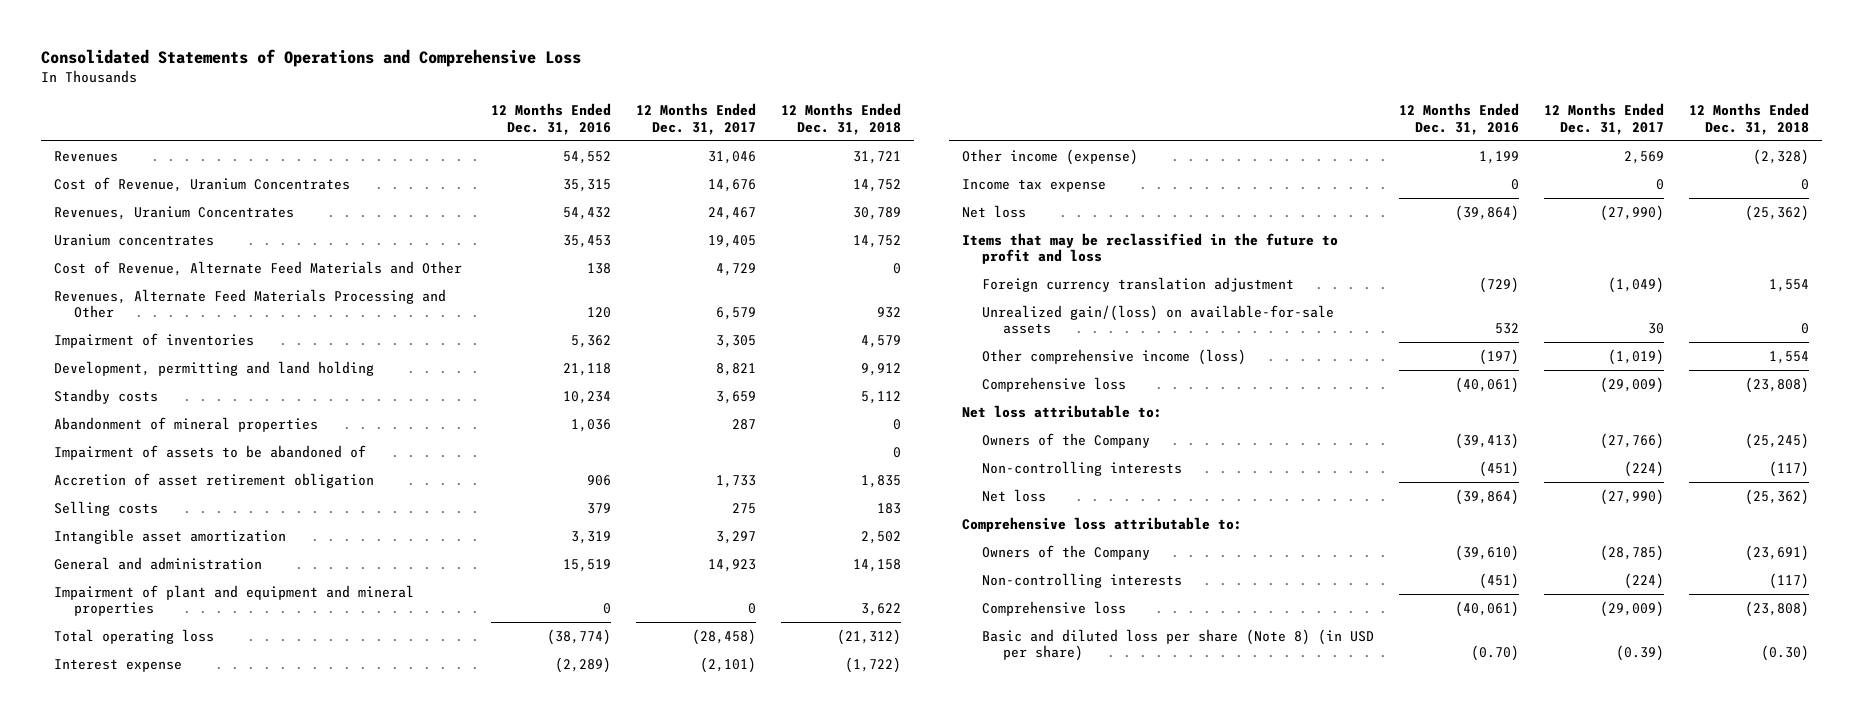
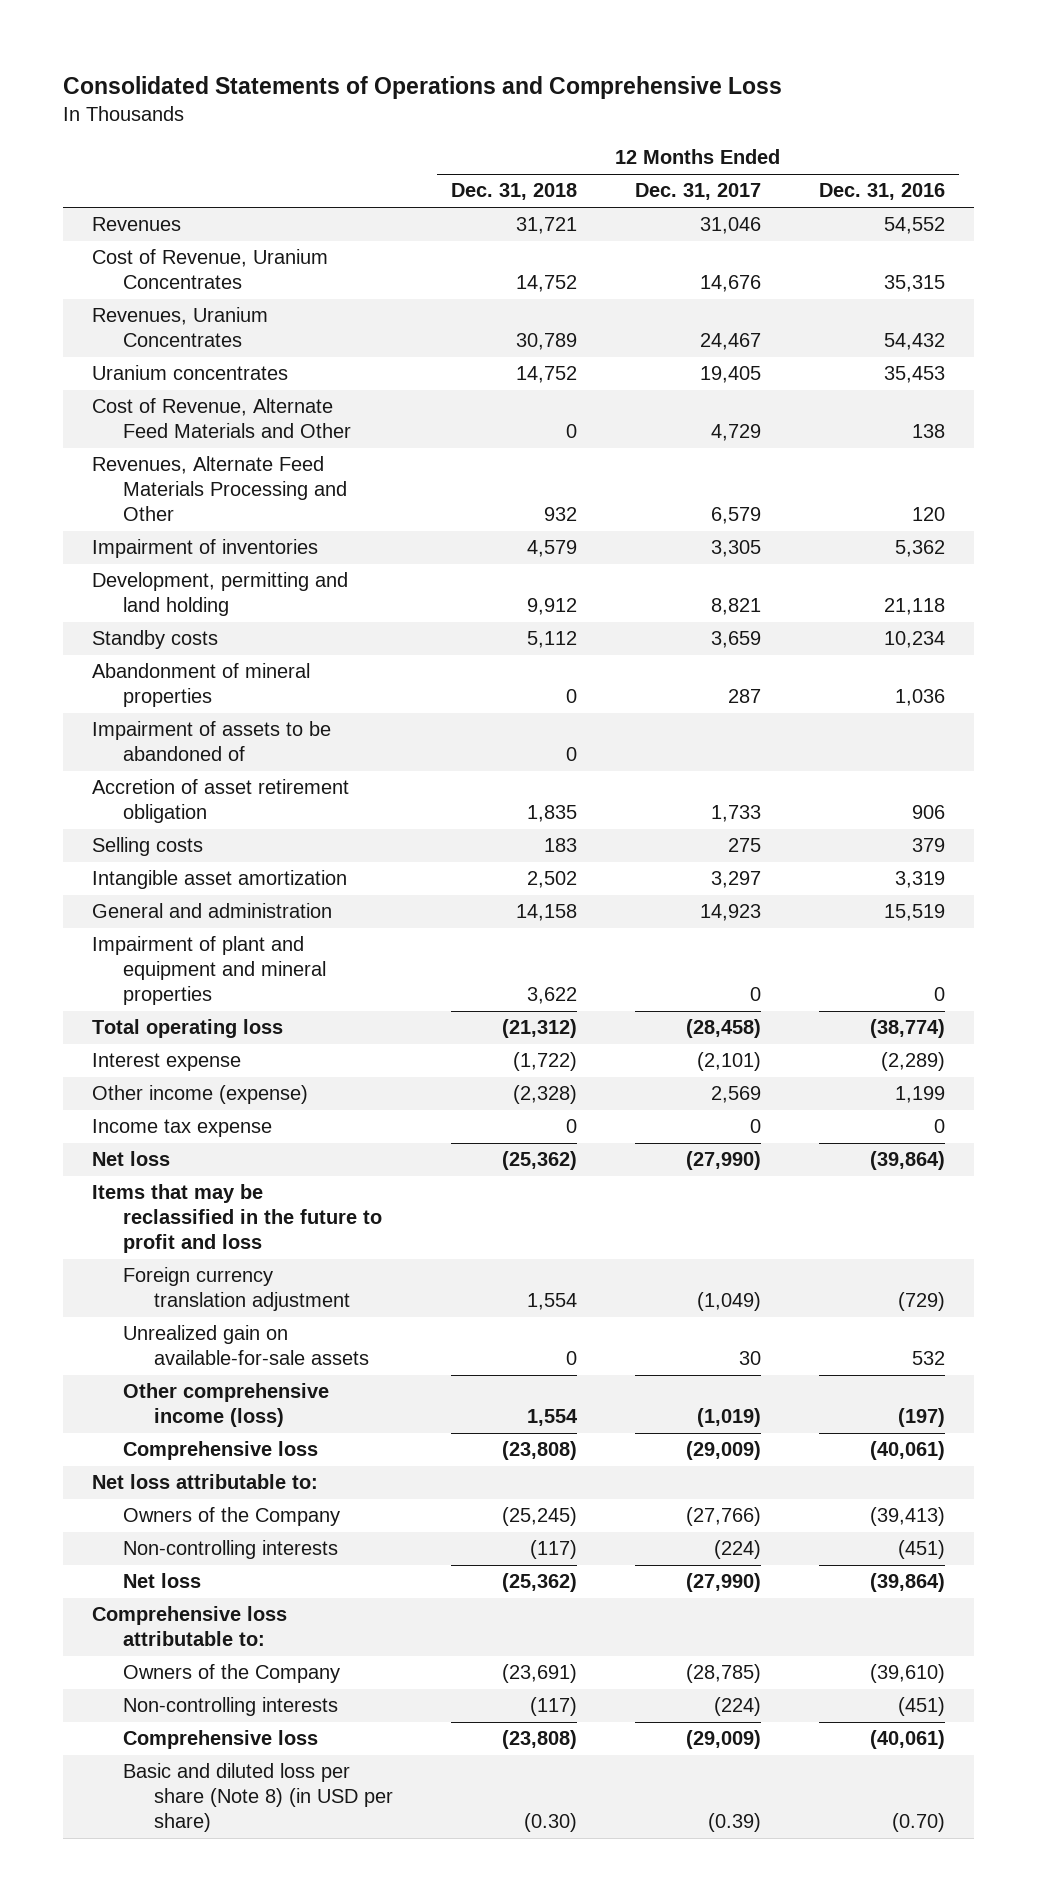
[982,304,1335,335] Unrealized gain/(loss) on available-for-sale assets -> [123,1325,370,1366] Unrealized gain on available-for-sale assets

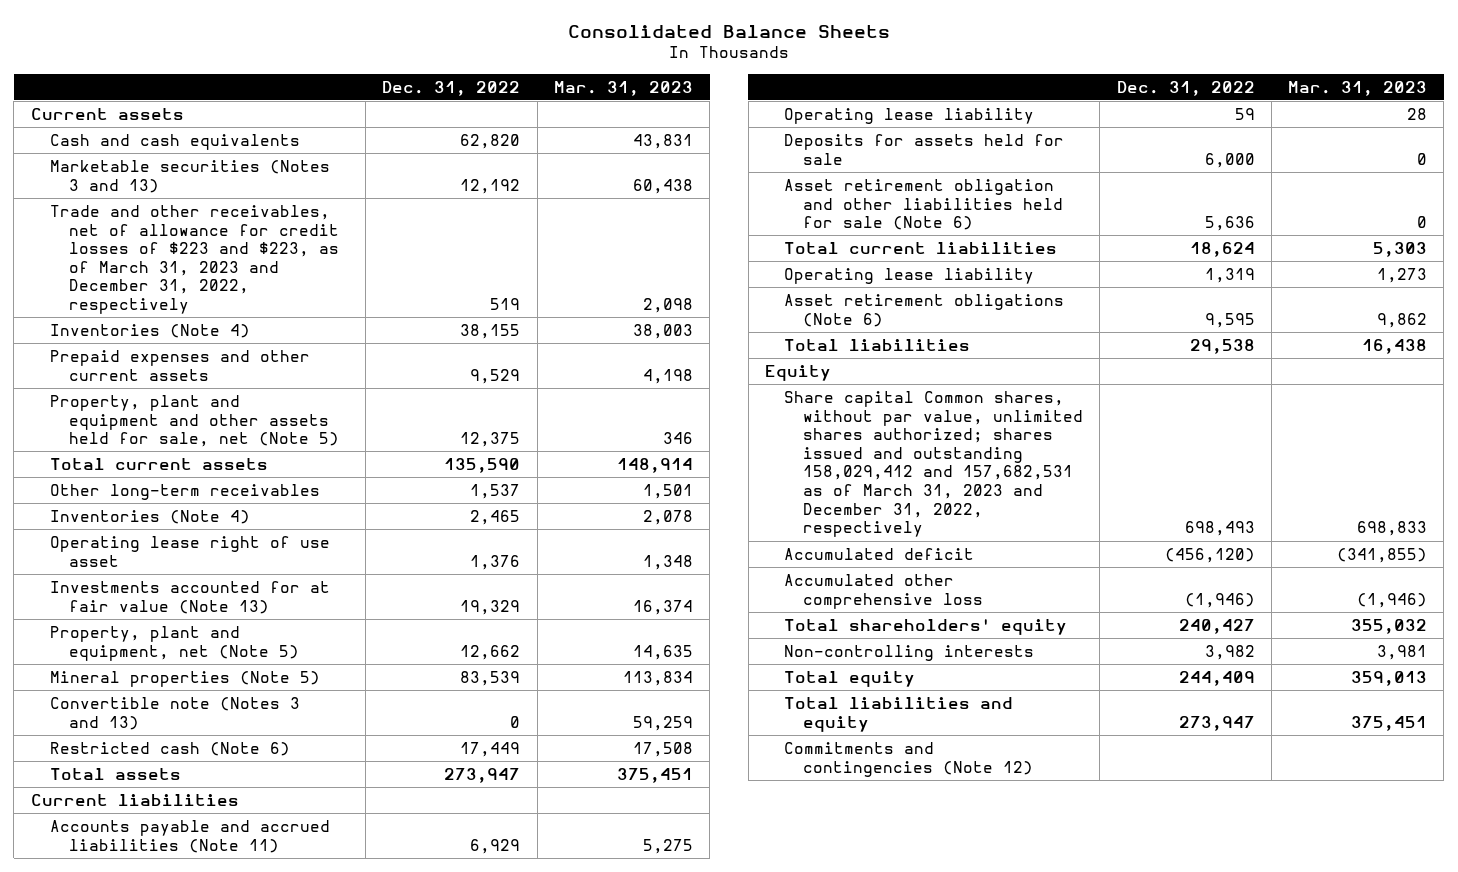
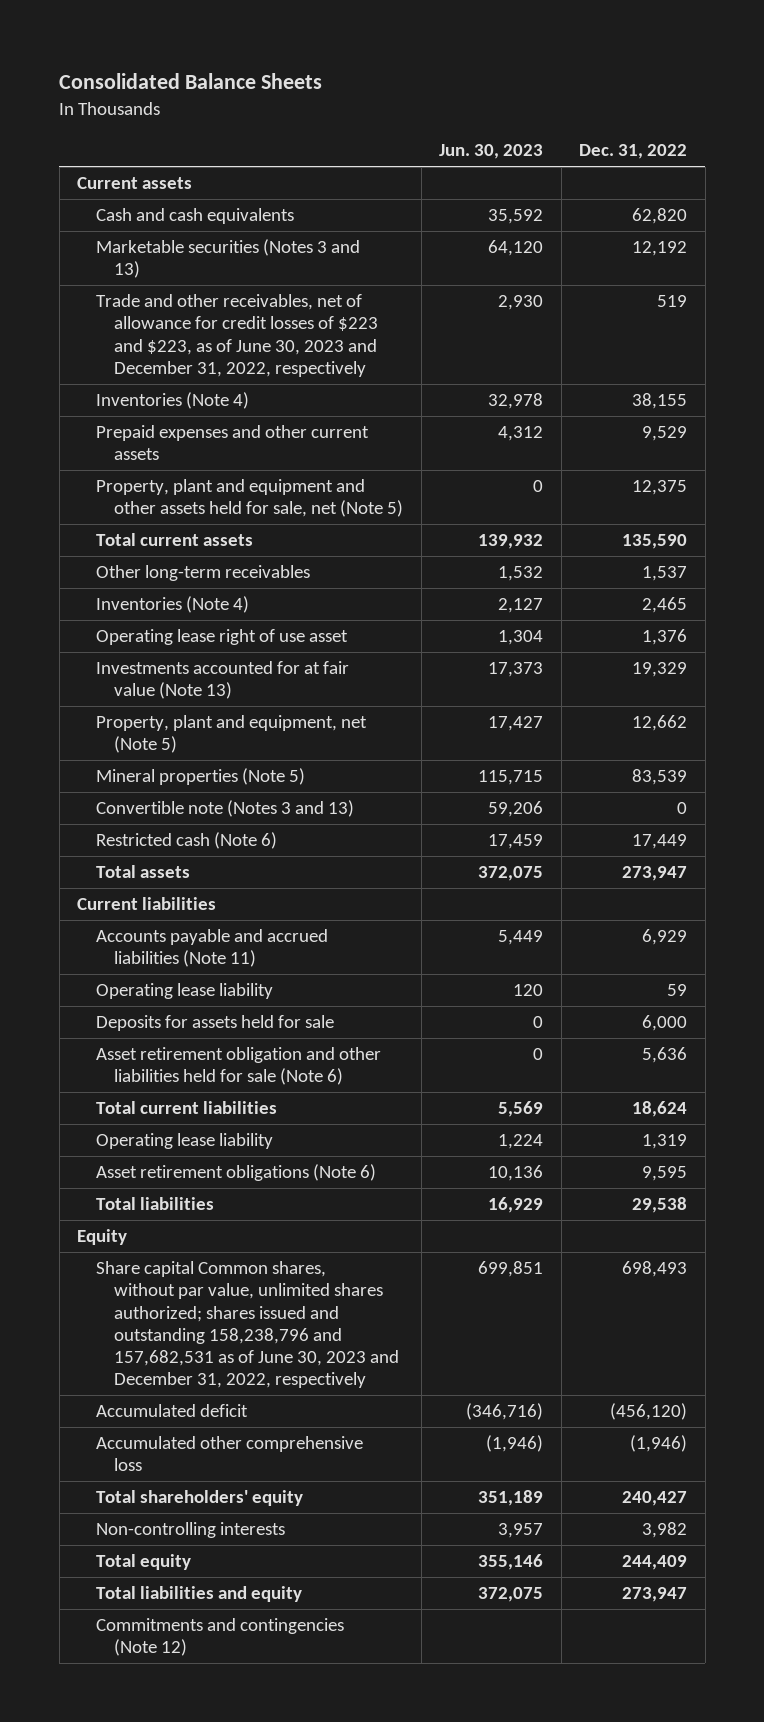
[553,80,693,96] Mar. 31, 2023 -> none
none -> [439,144,544,160] Jun. 30, 2023
[49,204,339,314] Trade and other receivables, net of allowance for credit losses of $223 and $223, as of March 31, 2023 and December 31, 2022, respectively -> [95,294,379,377] Trade and other receivables, net of allowance for credit losses of $223 and $223, as of June 30, 2023 and December 31, 2022, respectively
[783,390,1083,538] Share capital Common shares, without par value, unlimited shares authorized; shares issued and outstanding 158,029,412 and 157,682,531 as of March 31, 2023 and December 31, 2022, respectively -> [95,1261,400,1389] Share capital Common shares, without par value, unlimited shares authorized; shares issued and outstanding 158,238,796 and 157,682,531 as of June 30, 2023 and December 31, 2022, respectively

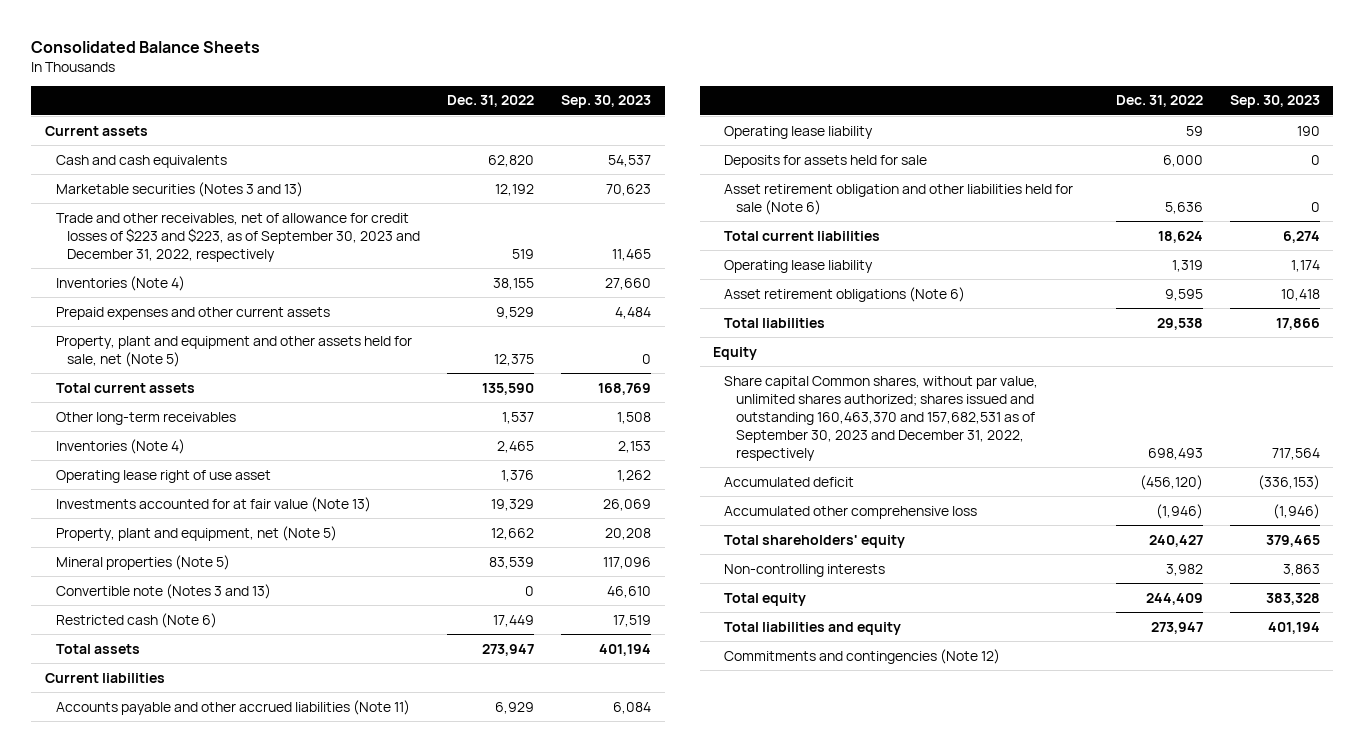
[439,144,544,160] Jun. 30, 2023 -> none
none -> [561,95,652,109] Sep. 30, 2023
[95,294,379,377] Trade and other receivables, net of allowance for credit losses of $223 and $223, as of June 30, 2023 and December 31, 2022, respectively -> [55,212,421,262] Trade and other receivables, net of allowance for credit losses of $223 and $223, as of September 30, 2023 and December 31, 2022, respectively
[95,929,328,968] Accounts payable and accrued liabilities (Note 11) -> [55,699,410,715] Accounts payable and other accrued liabilities (Note 11)
[95,1261,400,1389] Share capital Common shares, without par value, unlimited shares authorized; shares issued and outstanding 158,238,796 and 157,682,531 as of June 30, 2023 and December 31, 2022, respectively -> [724,375,1039,461] Share capital Common shares, without par value, unlimited shares authorized; shares issued and outstanding 160,463,370 and 157,682,531 as of September 30, 2023 and December 31, 2022, respectively

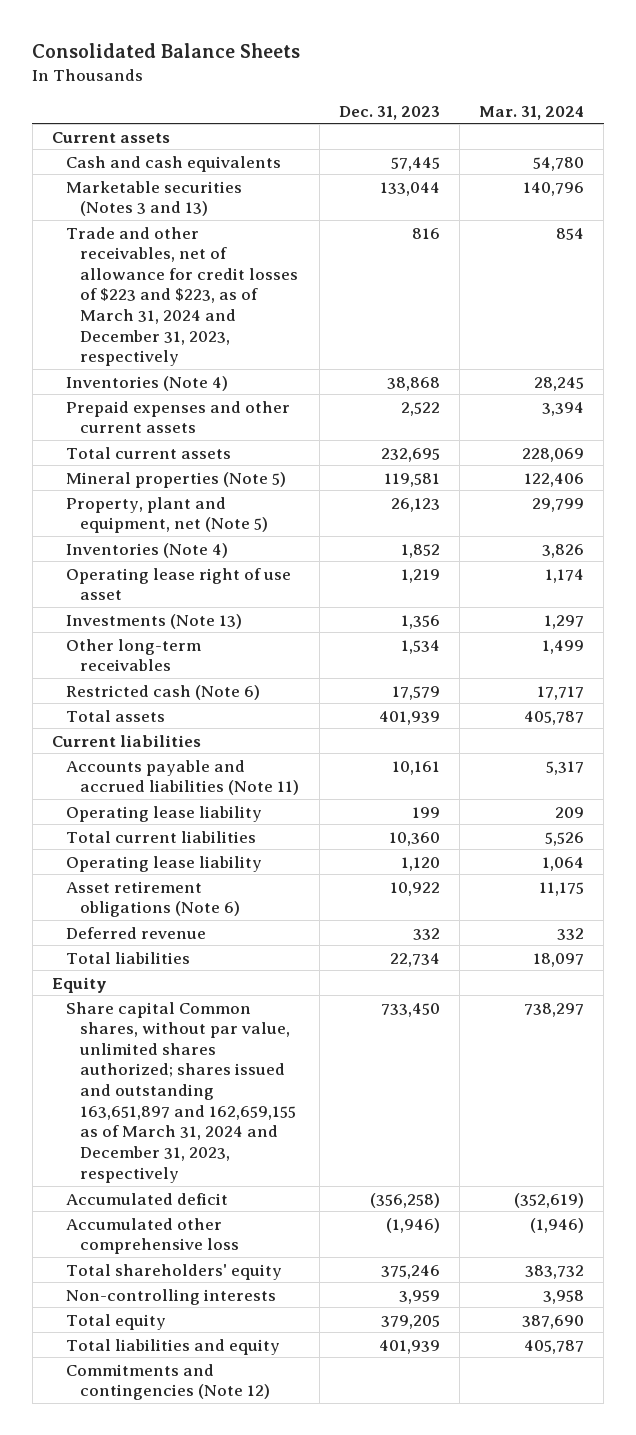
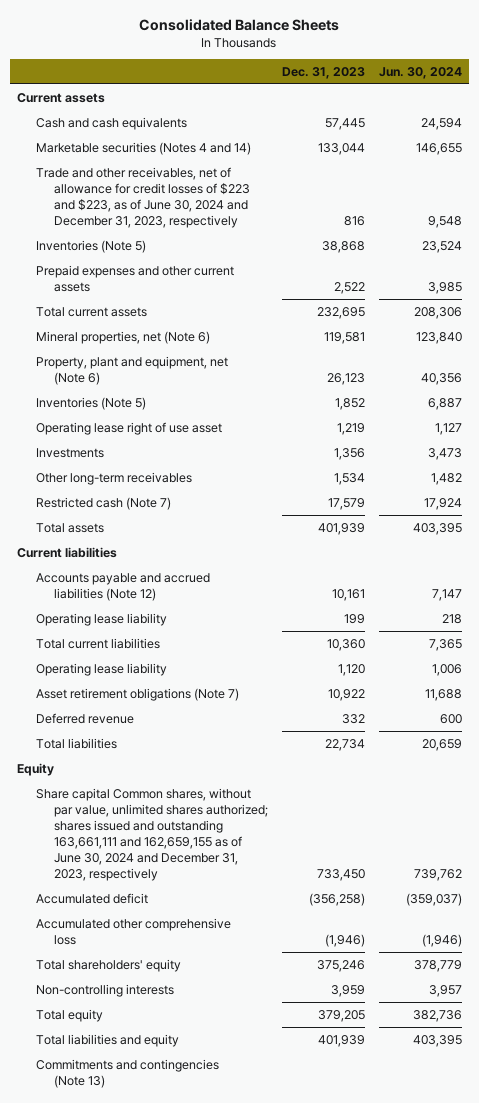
[479,105,585,120] Mar. 31, 2024 -> none
none -> [378,66,462,79] Jun. 30, 2024
[66,180,243,217] Marketable securities (Notes 3 and 13) -> [35,141,251,155] Marketable securities (Notes 4 and 14)
[66,226,299,367] Trade and other receivables, net of allowance for credit losses of $223 and $223, as of March 31, 2024 and December 31, 2023, respectively -> [35,166,251,228] Trade and other receivables, net of allowance for credit losses of $223 and $223, as of June 30, 2024 and December 31, 2023, respectively
[66,375,229,391] Inventories (Note 4) -> [35,239,146,253] Inventories (Note 5)
[66,471,287,488] Mineral properties (Note 5) -> [35,330,210,344] Mineral properties, net (Note 6)
[66,496,269,534] Property, plant and equipment, net (Note 5) -> [35,355,228,385] Property, plant and equipment, net (Note 6)
[66,542,229,558] Inventories (Note 4) -> [35,396,146,410] Inventories (Note 5)
[66,613,243,629] Investments (Note 13) -> [35,447,104,458] Investments
[66,684,261,700] Restricted cash (Note 6) -> [35,496,171,510] Restricted cash (Note 7)
[66,759,300,796] Accounts payable and accrued liabilities (Note 11) -> [35,572,210,601] Accounts payable and accrued liabilities (Note 12)
[66,880,241,918] Asset retirement obligations (Note 6) -> [35,687,239,701] Asset retirement obligations (Note 7)
[66,1001,297,1183] Share capital Common shares, without par value, unlimited shares authorized; shares issued and outstanding 163,651,897 and 162,659,155 as of March 31, 2024 and December 31, 2023, respectively -> [35,787,269,881] Share capital Common shares, without par value, unlimited shares authorized; shares issued and outstanding 163,661,111 and 162,659,155 as of June 30, 2024 and December 31, 2023, respectively
[66,1363,271,1401] Commitments and contingencies (Note 12) -> [35,1058,219,1088] Commitments and contingencies (Note 13)

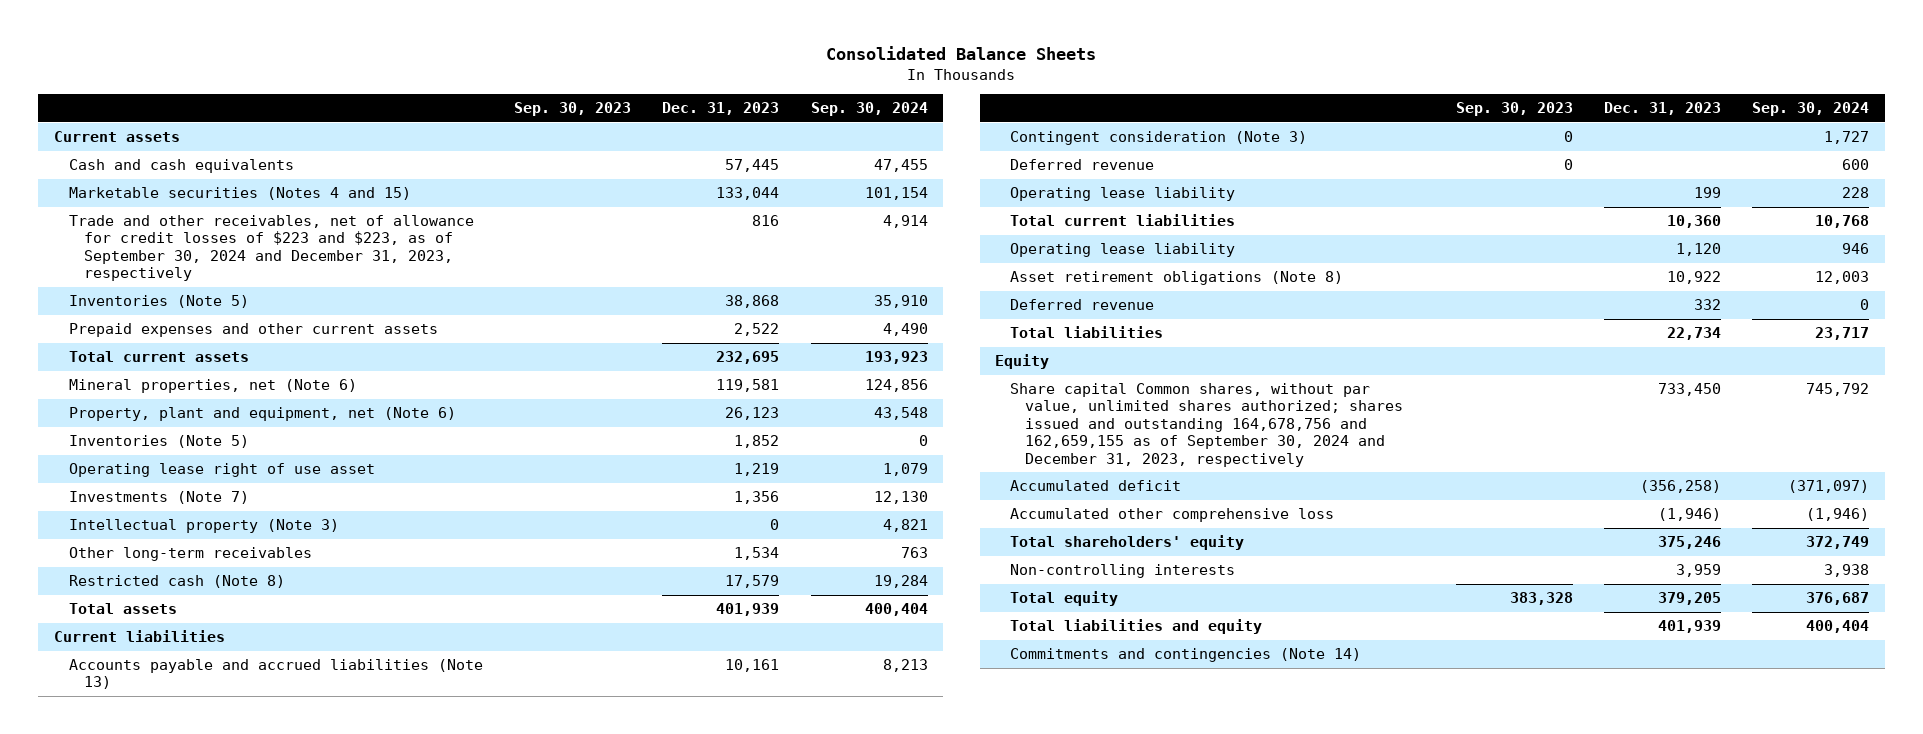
[378,66,462,79] Jun. 30, 2024 -> none
none -> [514,102,632,117] Sep. 30, 2023
none -> [810,102,928,117] Sep. 30, 2024
[35,141,251,155] Marketable securities (Notes 4 and 14) -> [68,187,411,201] Marketable securities (Notes 4 and 15)
[35,166,251,228] Trade and other receivables, net of allowance for credit losses of $223 and $223, as of June 30, 2024 and December 31, 2023, respectively -> [68,215,474,282] Trade and other receivables, net of allowance for credit losses of $223 and $223, as of September 30, 2024 and December 31, 2023, respectively
[35,447,104,458] Investments -> [68,491,249,505] Investments (Note 7)
none -> [68,519,339,534] Intellectual property (Note 3)
[35,496,171,510] Restricted cash (Note 7) -> [68,575,285,589] Restricted cash (Note 8)
[35,572,210,601] Accounts payable and accrued liabilities (Note 12) -> [68,659,483,690] Accounts payable and accrued liabilities (Note 13)
none -> [1010,131,1308,146] Contingent consideration (Note 3)
none -> [1010,159,1155,171] Deferred revenue
[35,687,239,701] Asset retirement obligations (Note 7) -> [1010,271,1344,286] Asset retirement obligations (Note 8)
[35,787,269,881] Share capital Common shares, without par value, unlimited shares authorized; shares issued and outstanding 163,661,111 and 162,659,155 as of June 30, 2024 and December 31, 2023, respectively -> [1010,383,1404,467] Share capital Common shares, without par value, unlimited shares authorized; shares issued and outstanding 164,678,756 and 162,659,155 as of September 30, 2024 and December 31, 2023, respectively
[35,1058,219,1088] Commitments and contingencies (Note 13) -> [1010,648,1362,663] Commitments and contingencies (Note 14)

